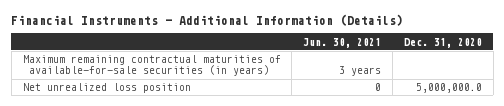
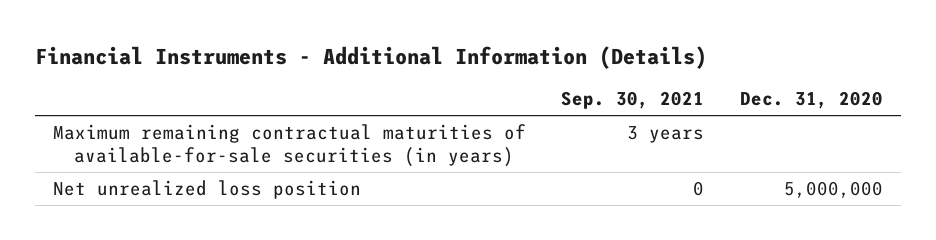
[303,37,382,48] Jun. 30, 2021 -> none
none -> [561,91,705,110] Sep. 30, 2021
[415,83,482,94] 5,000,000.0 -> [783,180,883,198] 5,000,000

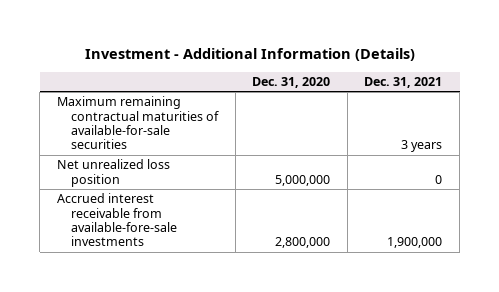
[34,45,707,69] Financial Instruments - Additional Information (Details) -> [84,48,415,62] Investment - Additional Information (Details)
[561,91,705,110] Sep. 30, 2021 -> none
none -> [364,76,443,88] Dec. 31, 2021
[52,123,526,168] Maximum remaining contractual maturities of available-for-sale securities (in years) -> [56,96,219,150] Maximum remaining contractual maturities of available-for-sale securities
none -> [56,193,177,247] Accrued interest receivable from available-fore-sale investments

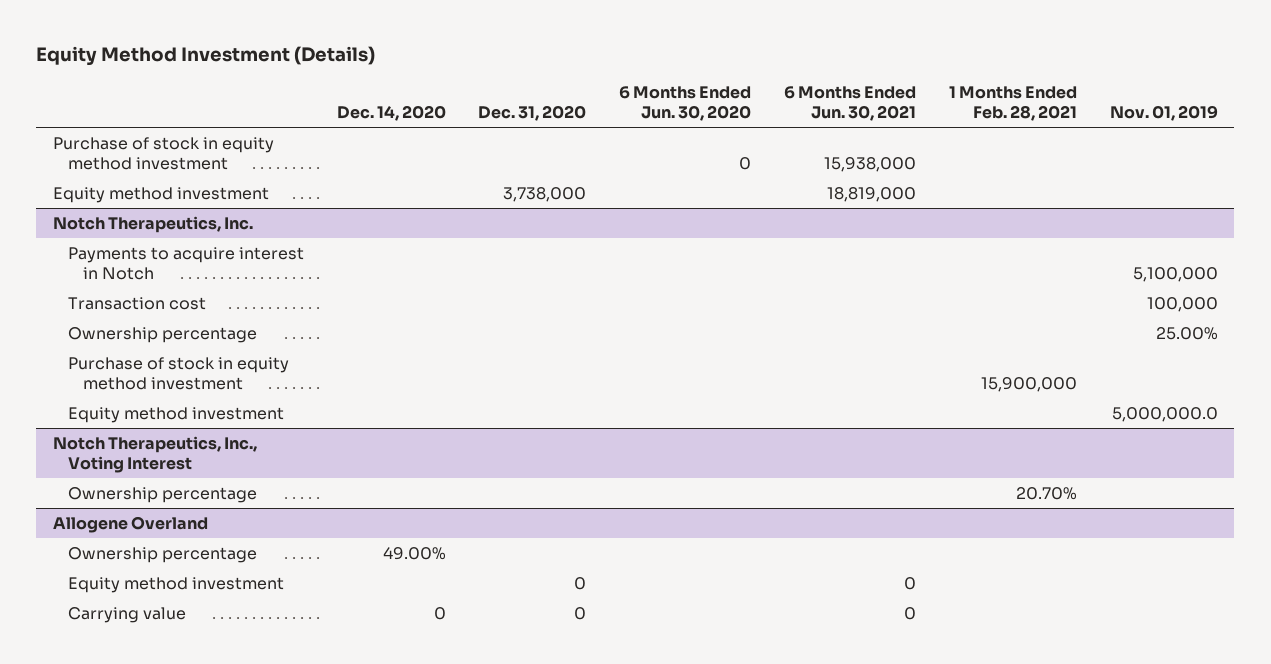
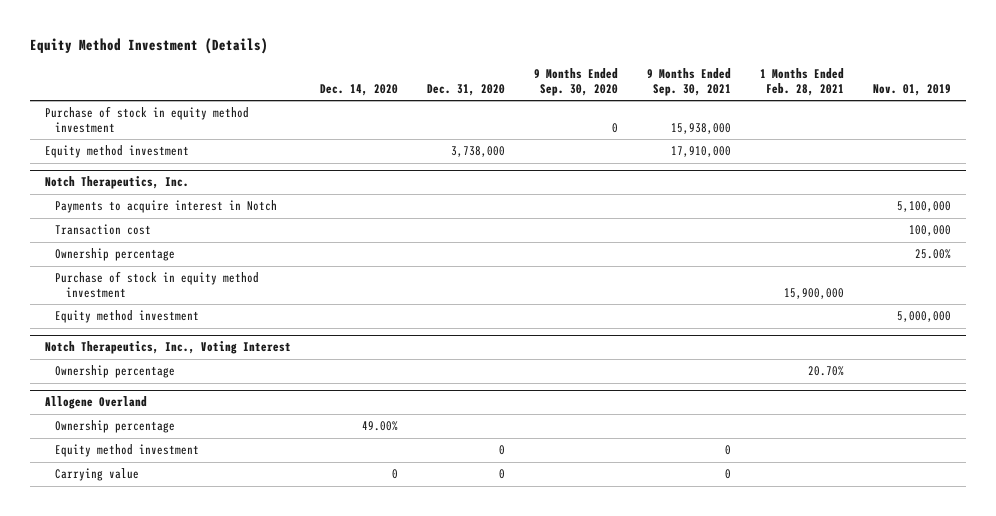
[619,85,752,122] 6 Months Ended Jun. 30, 2020 -> none
[784,85,917,122] 6 Months Ended Jun. 30, 2021 -> none
none -> [533,68,618,96] 9 Months Ended Sep. 30, 2020
none -> [646,68,731,96] 9 Months Ended Sep. 30, 2021
[1112,406,1219,422] 5,000,000.0 -> [896,311,951,323] 5,000,000

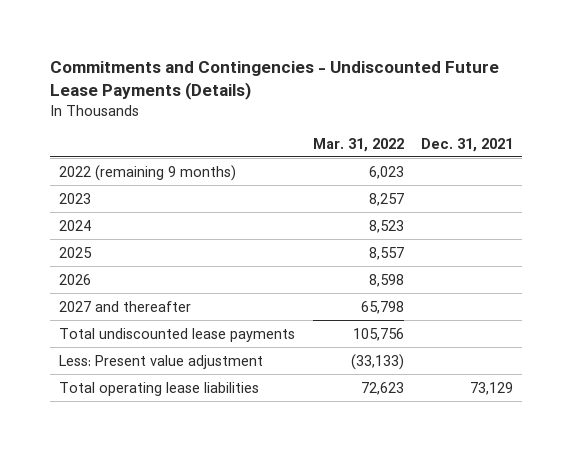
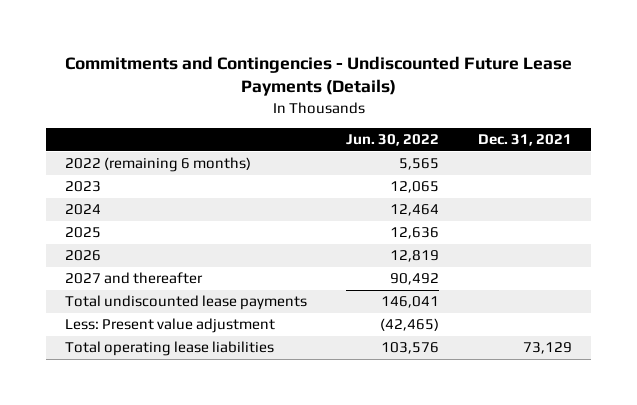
[312,137,404,152] Mar. 31, 2022 -> none
none -> [346,134,440,147] Jun. 30, 2022
[58,164,236,181] 2022 (remaining 9 months) -> [65,157,252,173] 2022 (remaining 6 months)

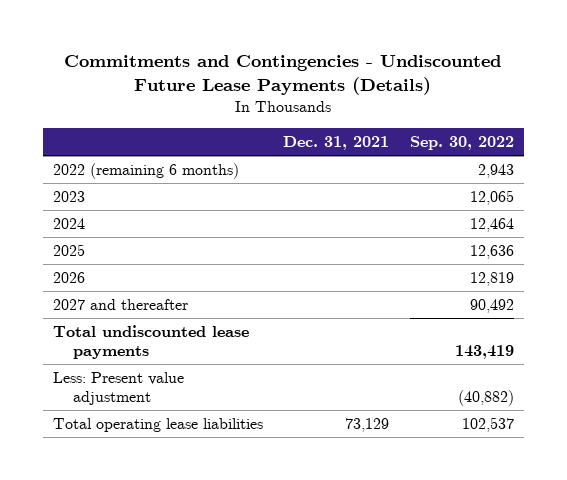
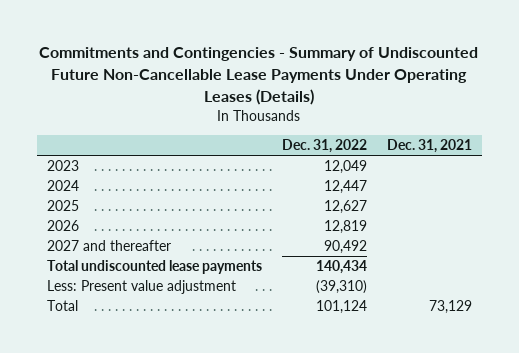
[64,54,502,96] Commitments and Contingencies - Undiscounted Future Lease Payments (Details) -> [39,47,479,105] Commitments and Contingencies - Summary of Undiscounted Future Non-Cancellable Lease Payments Under Operating Leases (Details)
[409,136,514,151] Sep. 30, 2022 -> none
none -> [281,139,367,154] Dec. 31, 2022
[52,163,239,180] 2022 (remaining 6 months) -> none
[52,418,263,433] Total operating lease liabilities -> [46,300,78,312] Total

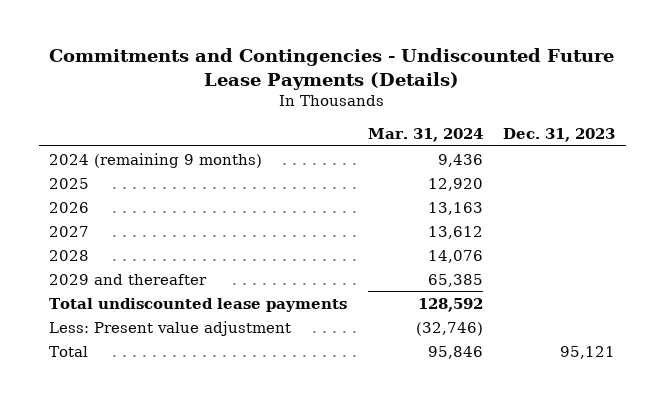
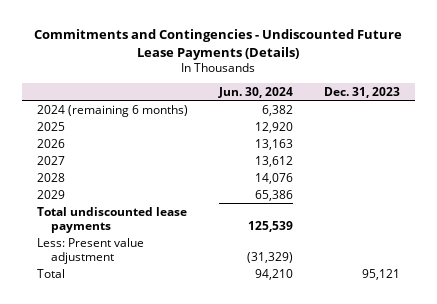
[367,127,483,142] Mar. 31, 2024 -> none
none -> [217,86,293,98] Jun. 30, 2024
[48,152,262,168] 2024 (remaining 9 months) -> [37,104,189,117] 2024 (remaining 6 months)
[48,273,207,285] 2029 and thereafter -> [37,189,66,199] 2029

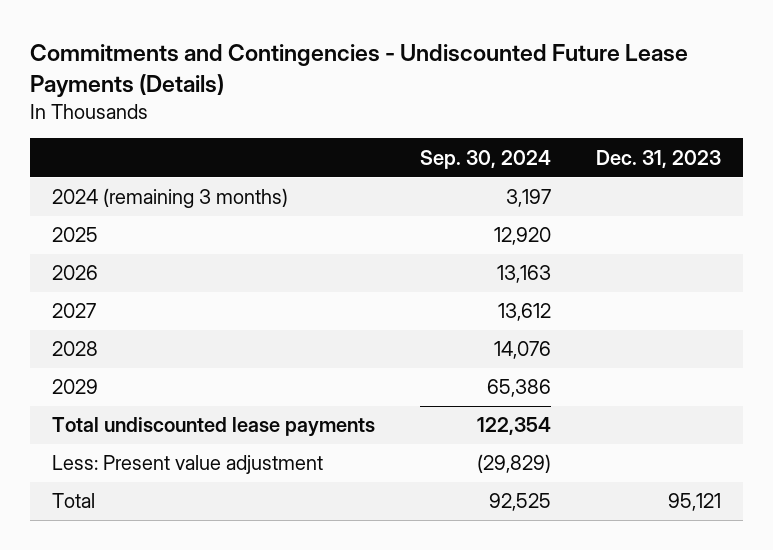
[217,86,293,98] Jun. 30, 2024 -> none
none -> [420,149,552,169] Sep. 30, 2024
[37,104,189,117] 2024 (remaining 6 months) -> [52,188,289,209] 2024 (remaining 3 months)

